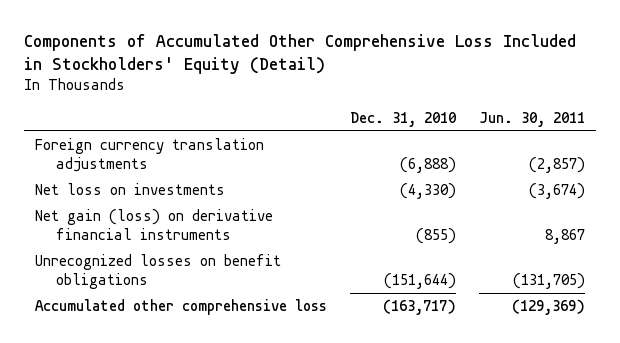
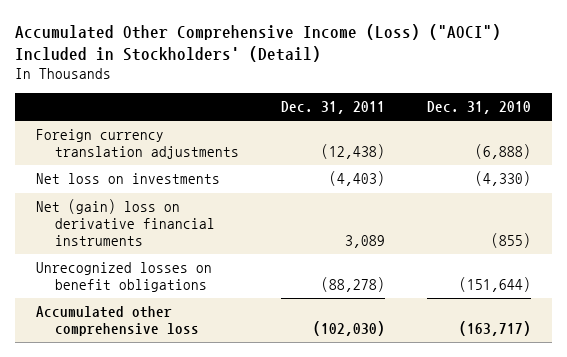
[23,33,576,74] Components of Accumulated Other Comprehensive Loss Included in Stockholders' Equity (Detail) -> [14,23,501,63] Accumulated Other Comprehensive Income (Loss) ("AOCI") Included in Stockholders' (Detail)
[478,111,585,127] Jun. 30, 2011 -> none
none -> [280,101,385,115] Dec. 31, 2011
[35,209,274,241] Net gain (loss) on derivative financial instruments -> [35,199,215,246] Net (gain) loss on derivative financial instruments

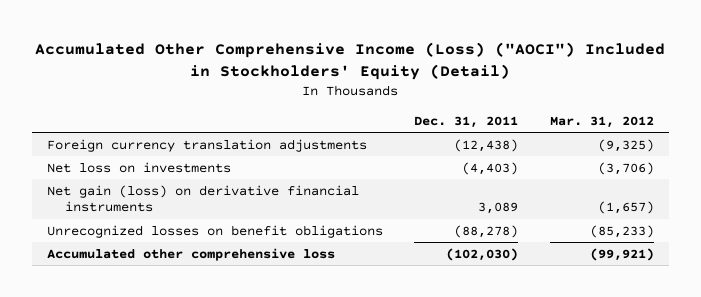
[14,23,501,63] Accumulated Other Comprehensive Income (Loss) ("AOCI") Included in Stockholders' (Detail) -> [35,41,666,80] Accumulated Other Comprehensive Income (Loss) ("AOCI") Included in Stockholders' Equity (Detail)
[426,101,531,115] Dec. 31, 2010 -> none
none -> [549,115,654,128] Mar. 31, 2012
[35,199,215,246] Net (gain) loss on derivative financial instruments -> [47,184,360,213] Net gain (loss) on derivative financial instruments

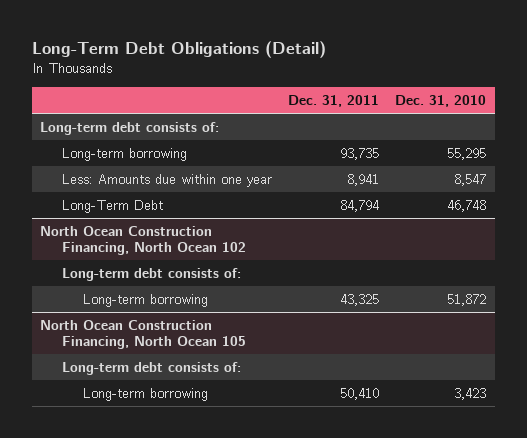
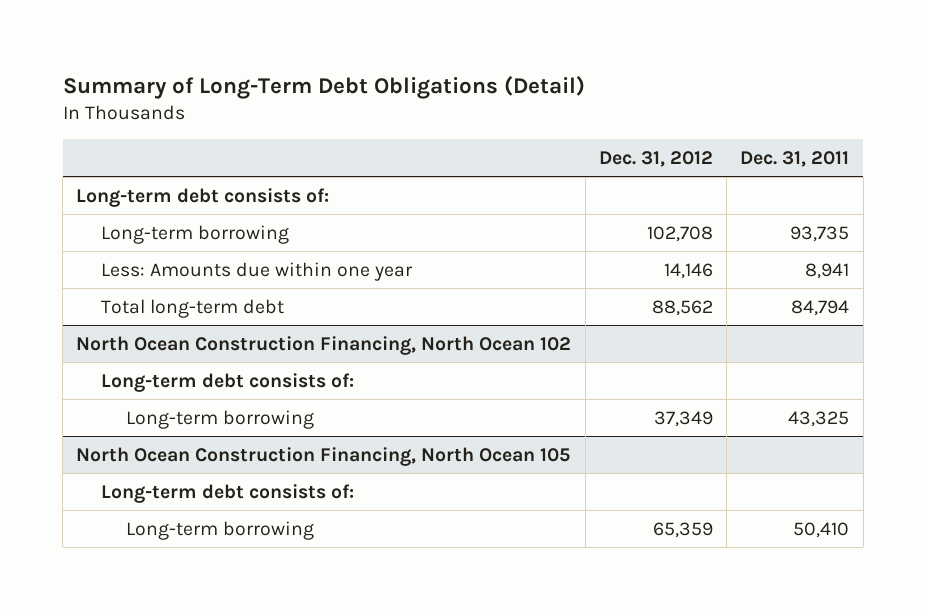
[32,41,327,59] Long-Term Debt Obligations (Detail) -> [62,76,585,100] Summary of Long-Term Debt Obligations (Detail)
[395,95,487,108] Dec. 31, 2010 -> none
none -> [598,150,713,167] Dec. 31, 2012
[61,199,163,213] Long-Term Debt -> [101,298,285,318] Total long-term debt

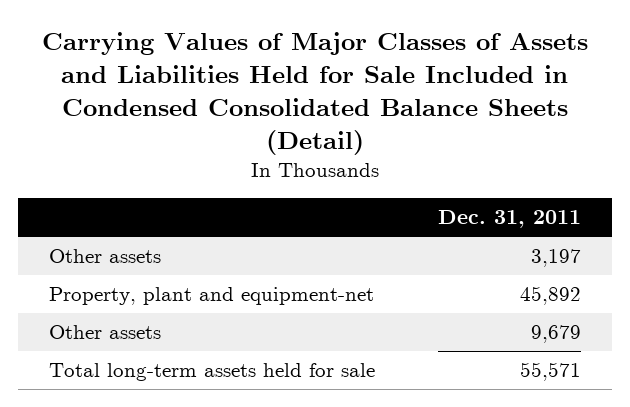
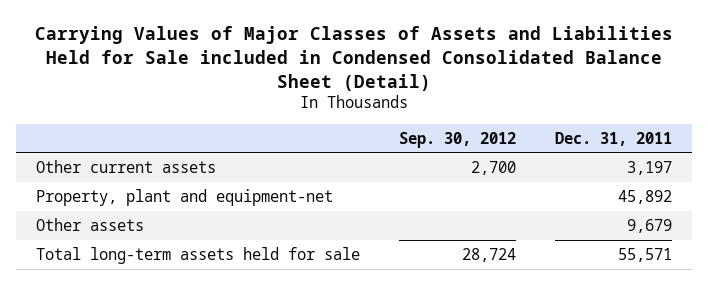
[41,32,588,155] Carrying Values of Major Classes of Assets and Liabilities Held for Sale Included in Condensed Consolidated Balance Sheets (Detail) -> [34,26,673,91] Carrying Values of Major Classes of Assets and Liabilities Held for Sale included in Condensed Consolidated Balance Sheet (Detail)
none -> [398,131,516,148] Sep. 30, 2012
[48,249,161,264] Other assets -> [35,159,216,173] Other current assets

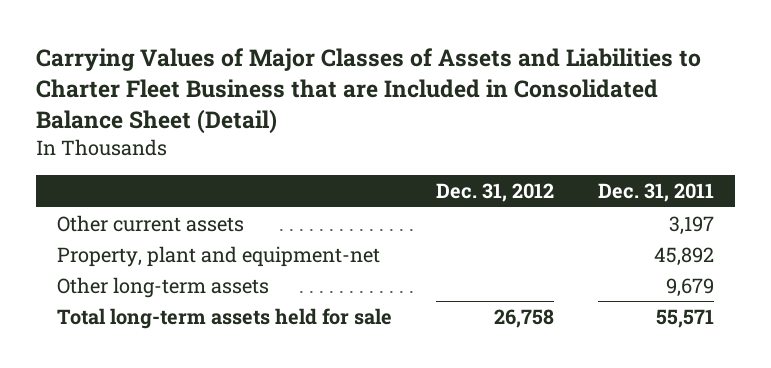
[34,26,673,91] Carrying Values of Major Classes of Assets and Liabilities Held for Sale included in Condensed Consolidated Balance Sheet (Detail) -> [35,48,701,135] Carrying Values of Major Classes of Assets and Liabilities to Charter Fleet Business that are Included in Consolidated Balance Sheet (Detail)
[398,131,516,148] Sep. 30, 2012 -> none
none -> [435,183,554,203] Dec. 31, 2012
[35,217,144,231] Other assets -> [57,276,270,298] Other long-term assets

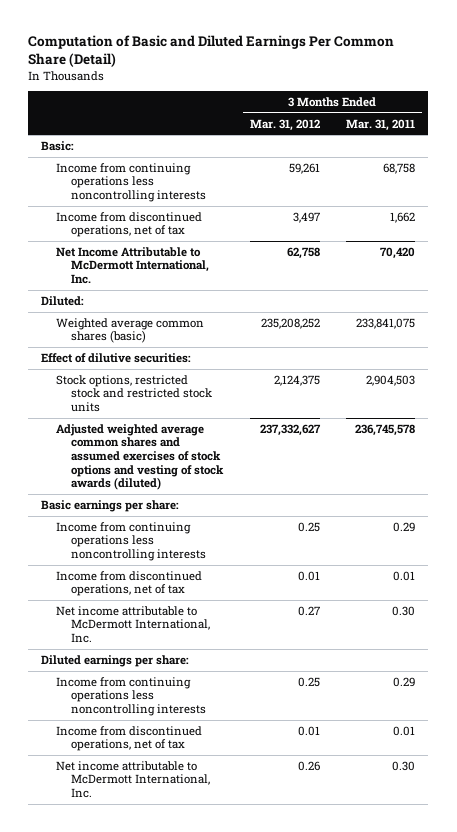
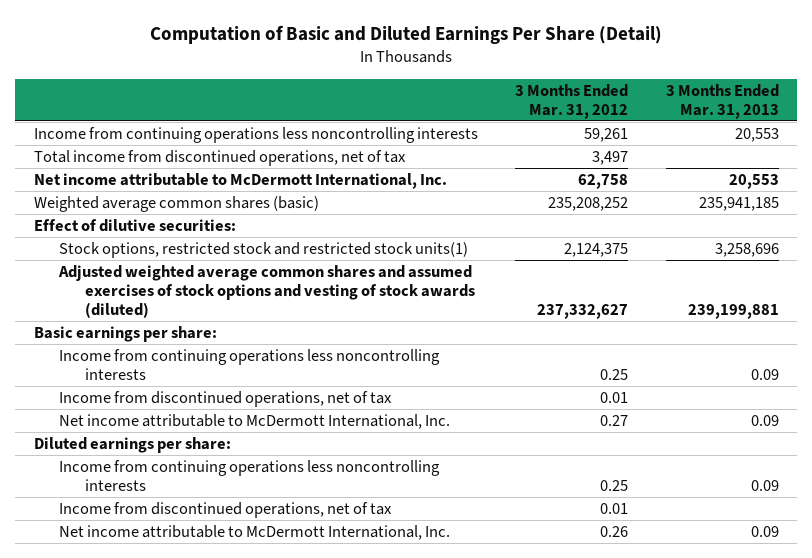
[28,35,395,68] Computation of Basic and Diluted Earnings Per Common Share (Detail) -> [150,25,663,45] Computation of Basic and Diluted Earnings Per Share (Detail)
[346,118,416,131] Mar. 31, 2011 -> none
none -> [665,83,779,119] 3 Months Ended Mar. 31, 2013
[41,140,75,151] Basic: -> none
[41,295,85,306] Diluted: -> none
[56,211,203,238] Income from discontinued operations, net of tax -> [33,149,406,166] Total income from discontinued operations, net of tax
[56,246,210,285] Net Income Attributable to McDermott International, Inc. -> [33,172,447,189] Net income attributable to McDermott International, Inc.
[56,374,213,413] Stock options, restricted stock and restricted stock units -> [59,241,469,258] Stock options, restricted stock and restricted stock units(1)

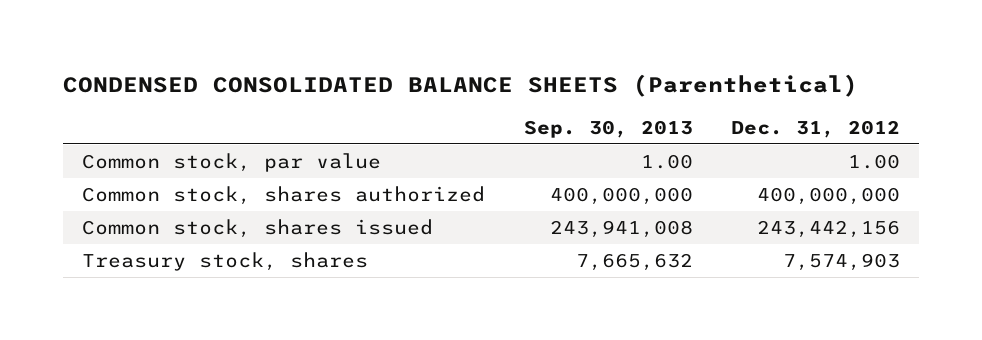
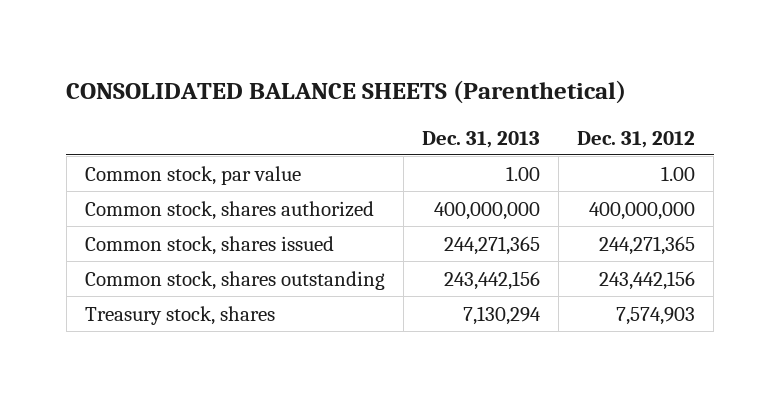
[63,74,859,98] CONDENSED CONSOLIDATED BALANCE SHEETS (Parenthetical) -> [66,80,627,105] CONSOLIDATED BALANCE SHEETS (Parenthetical)
[523,119,693,138] Sep. 30, 2013 -> none
none -> [422,130,541,148] Dec. 31, 2013
[756,220,900,239] 243,442,156 -> [599,235,696,255] 244,271,365
none -> [84,270,385,290] Common stock, shares outstanding

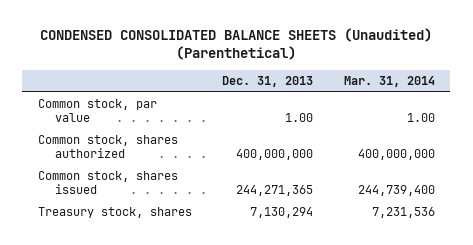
[66,80,627,105] CONSOLIDATED BALANCE SHEETS (Parenthetical) -> [40,28,433,61] CONDENSED CONSOLIDATED BALANCE SHEETS (Unaudited) (Parenthetical)
[577,130,696,148] Dec. 31, 2012 -> none
none -> [344,75,436,87] Mar. 31, 2014
[84,270,385,290] Common stock, shares outstanding -> none

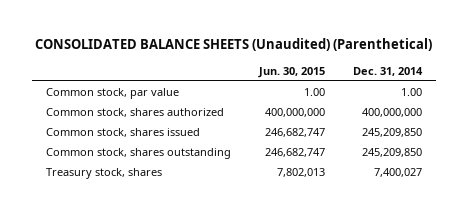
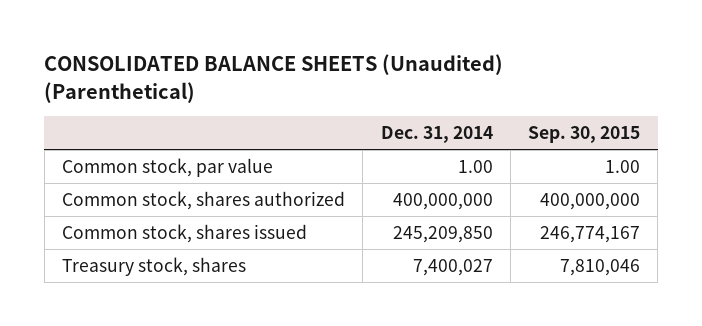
[258,66,326,78] Jun. 30, 2015 -> none
none -> [528,125,641,143] Sep. 30, 2015
[46,148,232,160] Common stock, shares outstanding -> none

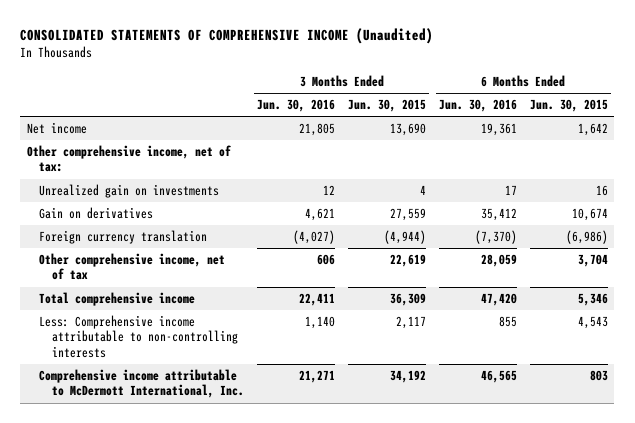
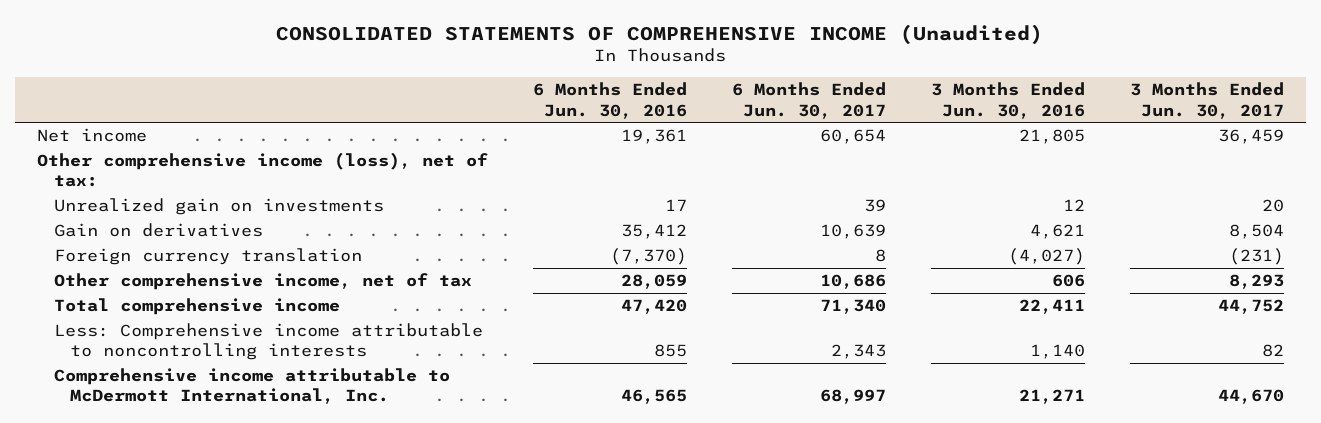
[348,99,427,113] Jun. 30, 2015 -> none
[529,99,608,113] Jun. 30, 2015 -> none
none -> [731,82,886,119] 6 Months Ended Jun. 30, 2017
none -> [1129,82,1284,119] 3 Months Ended Jun. 30, 2017
[26,145,231,173] Other comprehensive income, net of tax: -> [37,152,489,188] Other comprehensive income (loss), net of tax:
[39,315,239,358] Less: Comprehensive income attributable to non-controlling interests -> [53,323,483,361] Less: Comprehensive income attributable to noncontrolling interests

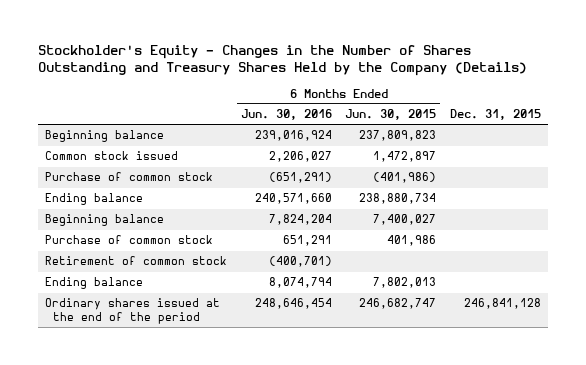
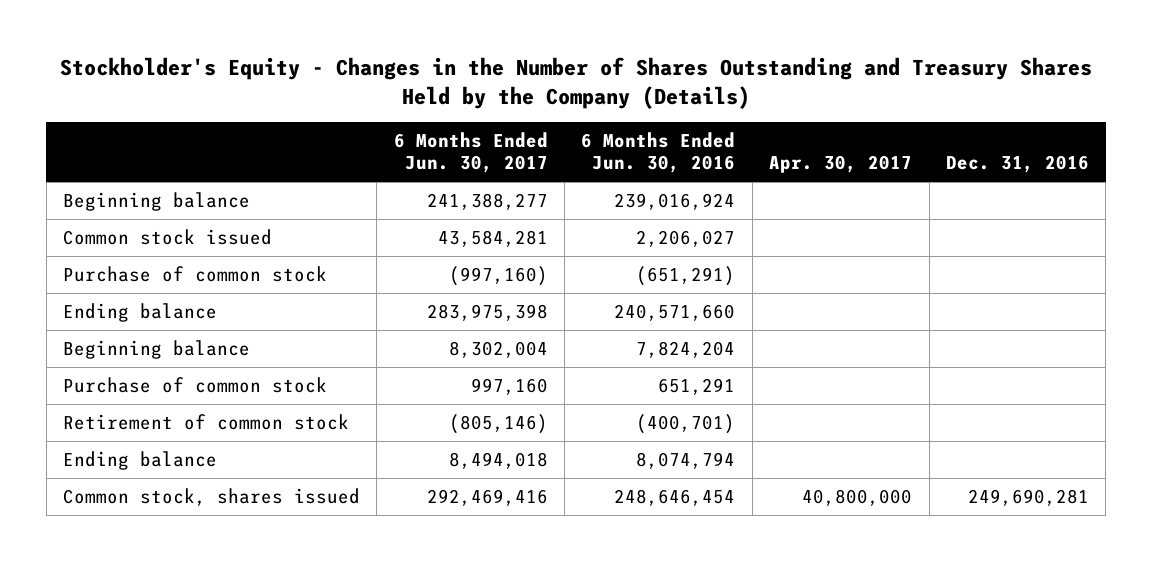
[345,109,437,121] Jun. 30, 2015 -> none
[450,109,542,121] Dec. 31, 2015 -> none
none -> [393,131,548,174] 6 Months Ended Jun. 30, 2017
none -> [769,155,913,174] Apr. 30, 2017
none -> [945,155,1089,174] Dec. 31, 2016
[44,298,220,324] Ordinary shares issued at the end of the period -> [62,487,360,506] Common stock, shares issued

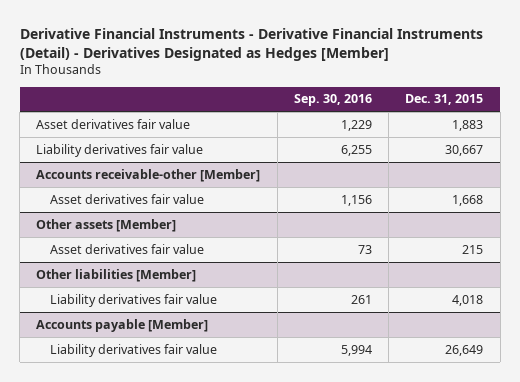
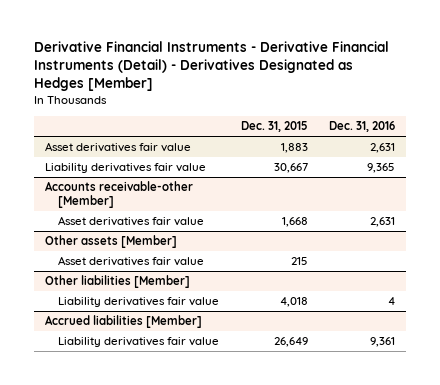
[293,94,372,107] Sep. 30, 2016 -> none
none -> [329,121,396,133] Dec. 31, 2016
[36,318,209,332] Accounts payable [Member] -> [44,315,202,329] Accrued liabilities [Member]

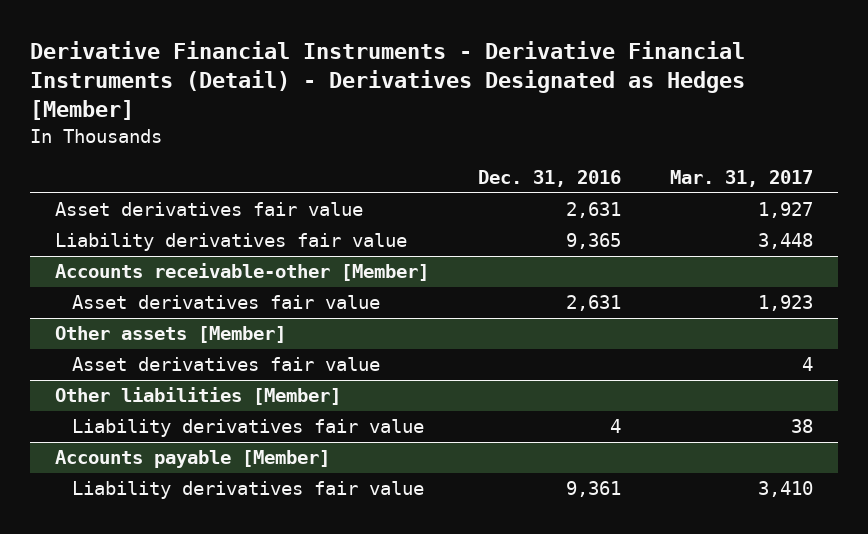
[240,121,308,133] Dec. 31, 2015 -> none
none -> [670,169,814,187] Mar. 31, 2017
[44,315,202,329] Accrued liabilities [Member] -> [54,450,330,469] Accounts payable [Member]

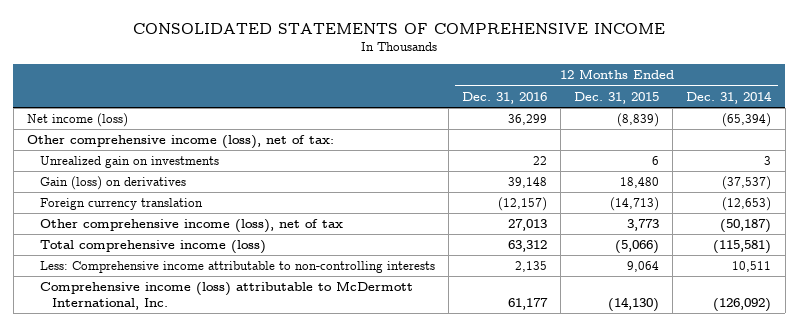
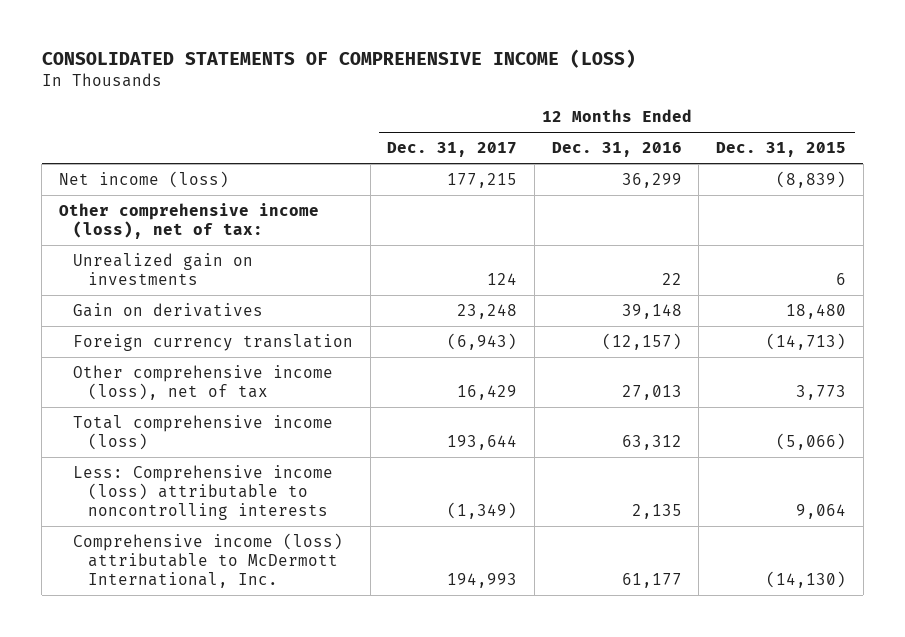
[133,22,666,34] CONSOLIDATED STATEMENTS OF COMPREHENSIVE INCOME -> [41,49,636,69] CONSOLIDATED STATEMENTS OF COMPREHENSIVE INCOME (LOSS)
[686,90,773,104] Dec. 31, 2014 -> none
none -> [387,142,518,158] Dec. 31, 2017
[39,176,186,191] Gain (loss) on derivatives -> [73,302,264,317] Gain on derivatives
[39,261,435,274] Less: Comprehensive income attributable to non-controlling interests -> [73,464,334,520] Less: Comprehensive income (loss) attributable to noncontrolling interests

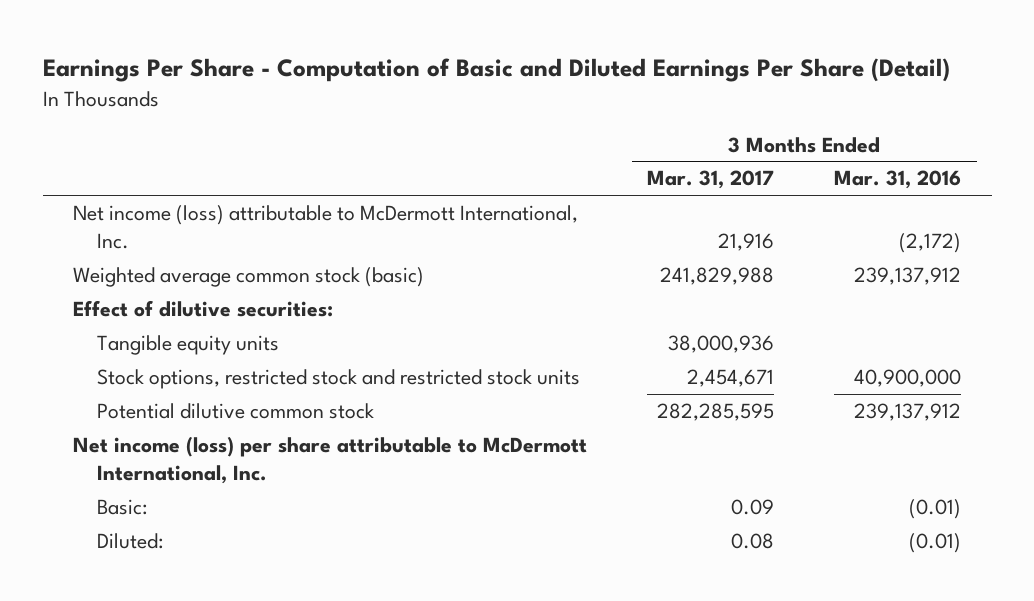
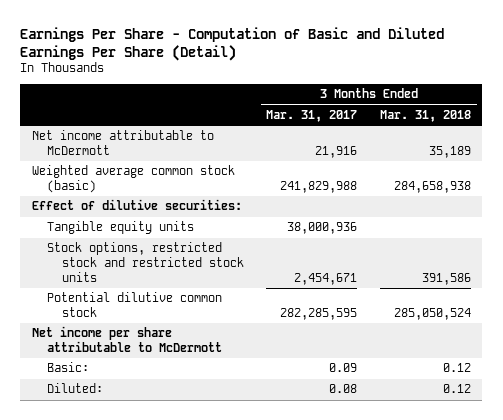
[834,170,962,190] Mar. 31, 2016 -> none
none -> [379,110,471,123] Mar. 31, 2018
[72,205,578,250] Net income (loss) attributable to McDermott International, Inc. -> [31,130,214,156] Net income attributable to McDermott
[72,436,587,485] Net income (loss) per share attributable to McDermott International, Inc. -> [31,326,222,353] Net income per share attributable to McDermott

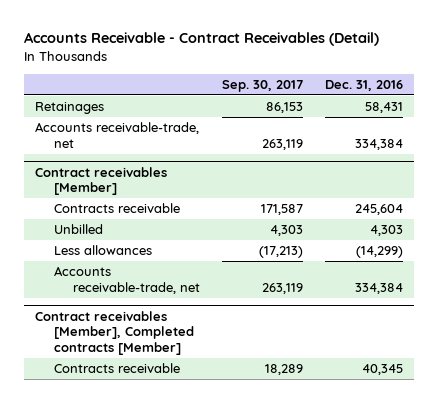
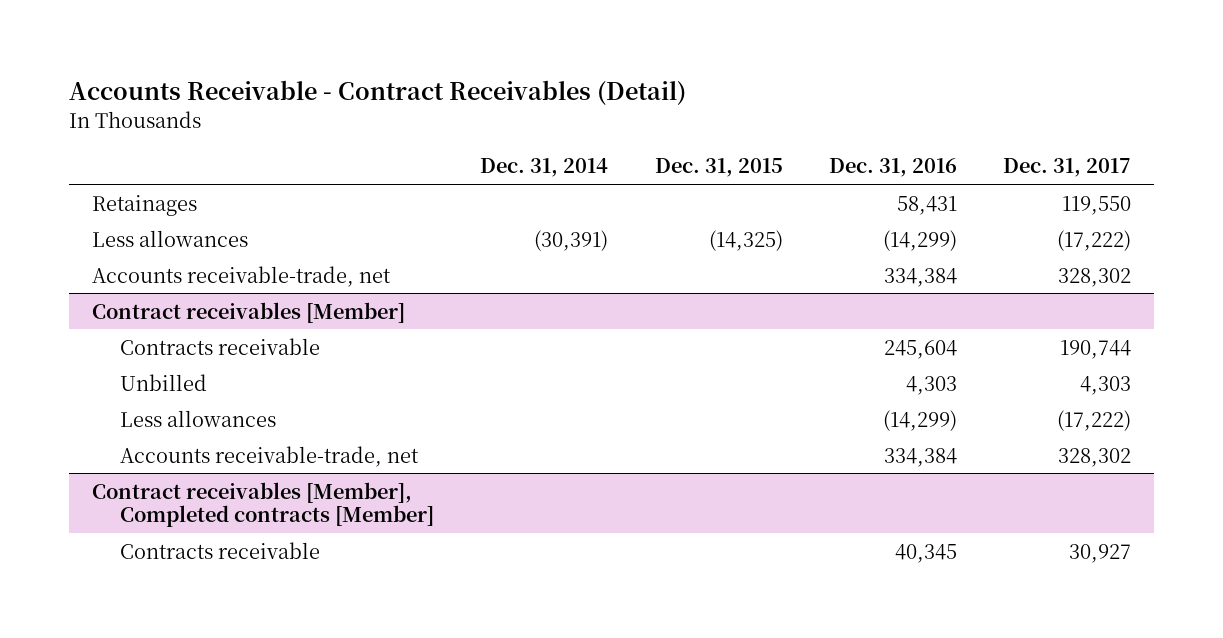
[222,79,304,92] Sep. 30, 2017 -> none
none -> [480,158,609,178] Dec. 31, 2014
none -> [654,158,783,178] Dec. 31, 2015
none -> [1003,158,1132,178] Dec. 31, 2017
none -> [91,229,248,247] Less allowances

